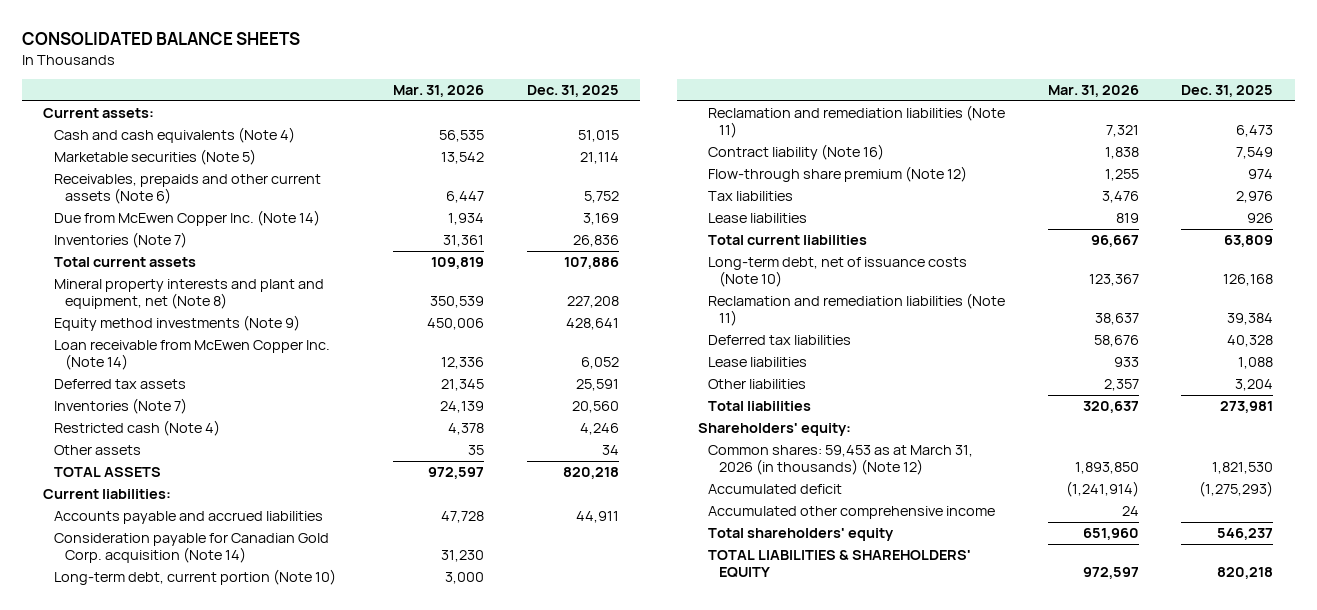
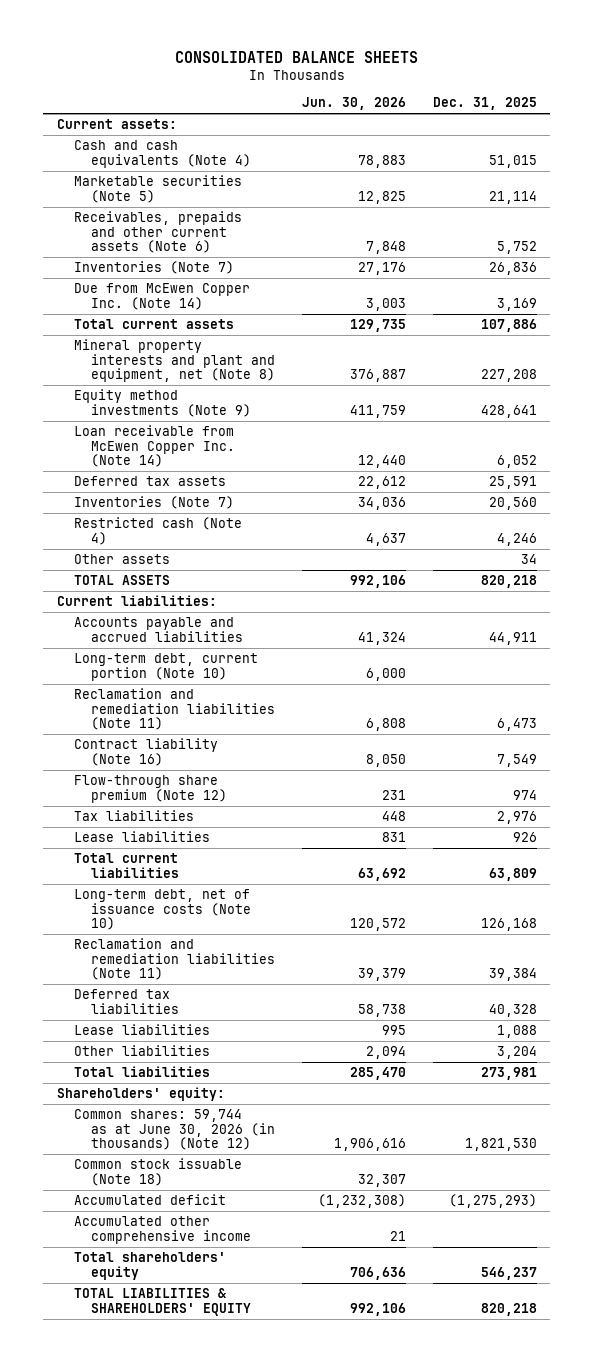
[393,85,485,98] Mar. 31, 2026 -> none
none -> [301,97,406,111] Jun. 30, 2026
[53,210,320,227] Due from McEwen Copper Inc. (Note 14) -> [73,283,250,310] Due from McEwen Copper Inc. (Note 14)
[53,533,329,564] Consideration payable for Canadian Gold Corp. acquisition (Note 14) -> none
[708,445,974,476] Common shares: 59,453 as at March 31, 2026 (in thousands) (Note 12) -> [73,1109,276,1151] Common shares: 59,744 as at June 30, 2026 (in thousands) (Note 12)
none -> [73,1158,242,1186] Common stock issuable (Note 18)

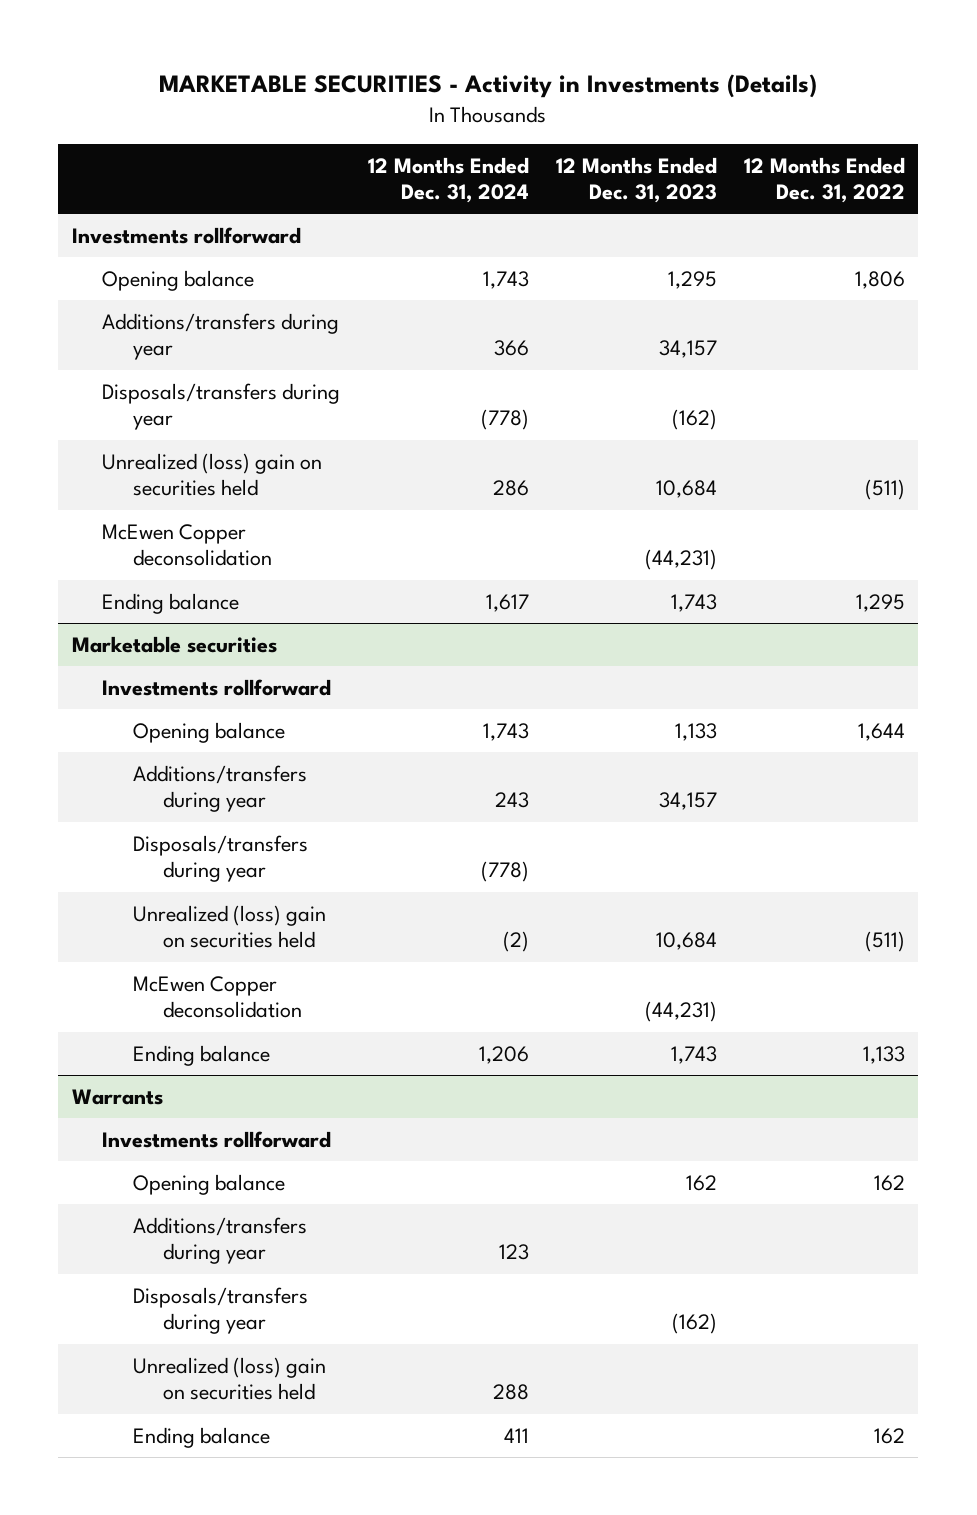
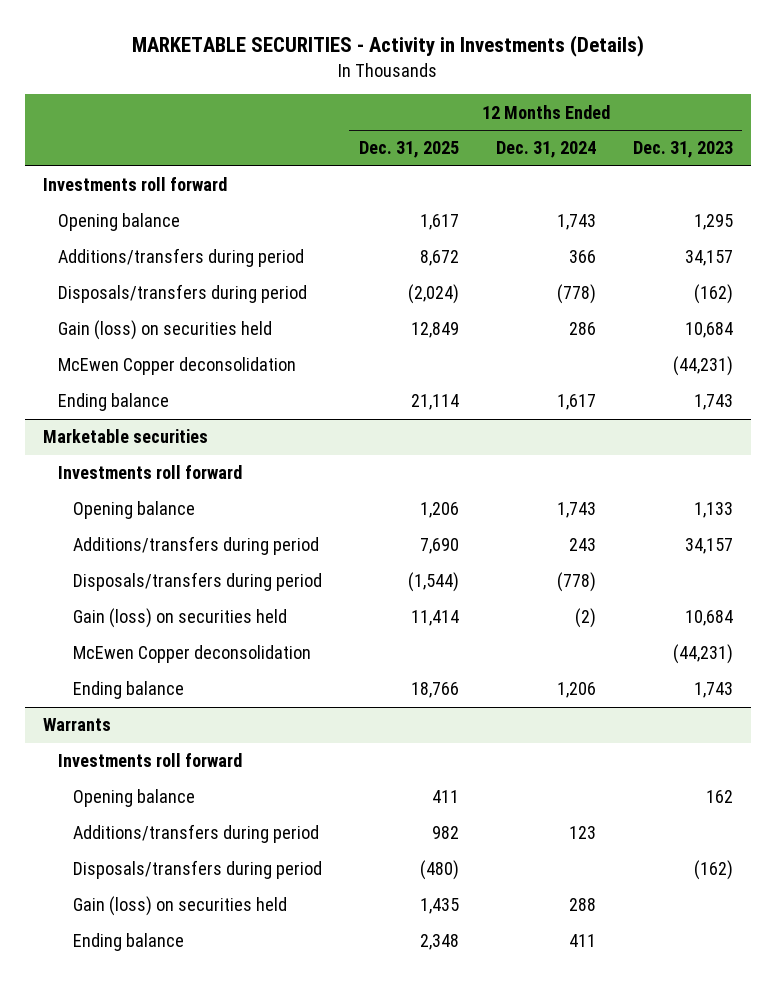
[743,156,905,203] 12 Months Ended Dec. 31, 2022 -> none
none -> [358,141,459,159] Dec. 31, 2025
[71,226,301,244] Investments rollforward -> [43,177,228,192] Investments roll forward
[102,312,340,361] Additions/transfers during year -> [57,248,304,268] Additions/transfers during period
[102,382,341,431] Disposals/transfers during year -> [57,284,307,304] Disposals/transfers during period
[102,452,323,497] Unrealized (loss) gain on securities held -> [57,320,272,341] Gain (loss) on securities held
[102,678,332,696] Investments rollforward -> [57,465,242,480] Investments roll forward
[132,764,307,813] Additions/transfers during year -> [72,536,319,556] Additions/transfers during period
[132,834,308,883] Disposals/transfers during year -> [72,572,322,592] Disposals/transfers during period
[132,904,326,949] Unrealized (loss) gain on securities held -> [72,608,287,629] Gain (loss) on securities held
[102,1130,332,1148] Investments rollforward -> [57,753,242,768] Investments roll forward
[132,1216,307,1265] Additions/transfers during year -> [72,824,319,844] Additions/transfers during period
[132,1286,308,1335] Disposals/transfers during year -> [72,860,322,880] Disposals/transfers during period
[132,1356,326,1401] Unrealized (loss) gain on securities held -> [72,896,287,917] Gain (loss) on securities held

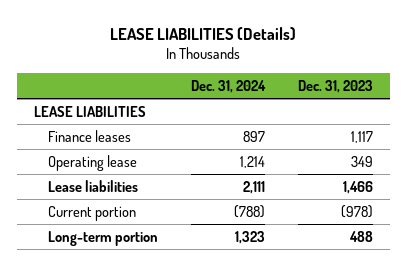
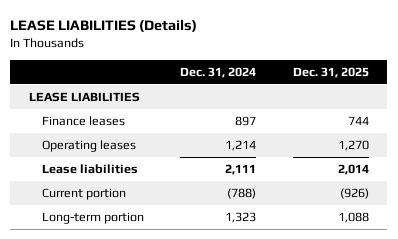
[298,80,374,94] Dec. 31, 2023 -> none
none -> [292,66,369,78] Dec. 31, 2025
[48,154,138,171] Operating lease -> [41,140,136,153] Operating leases

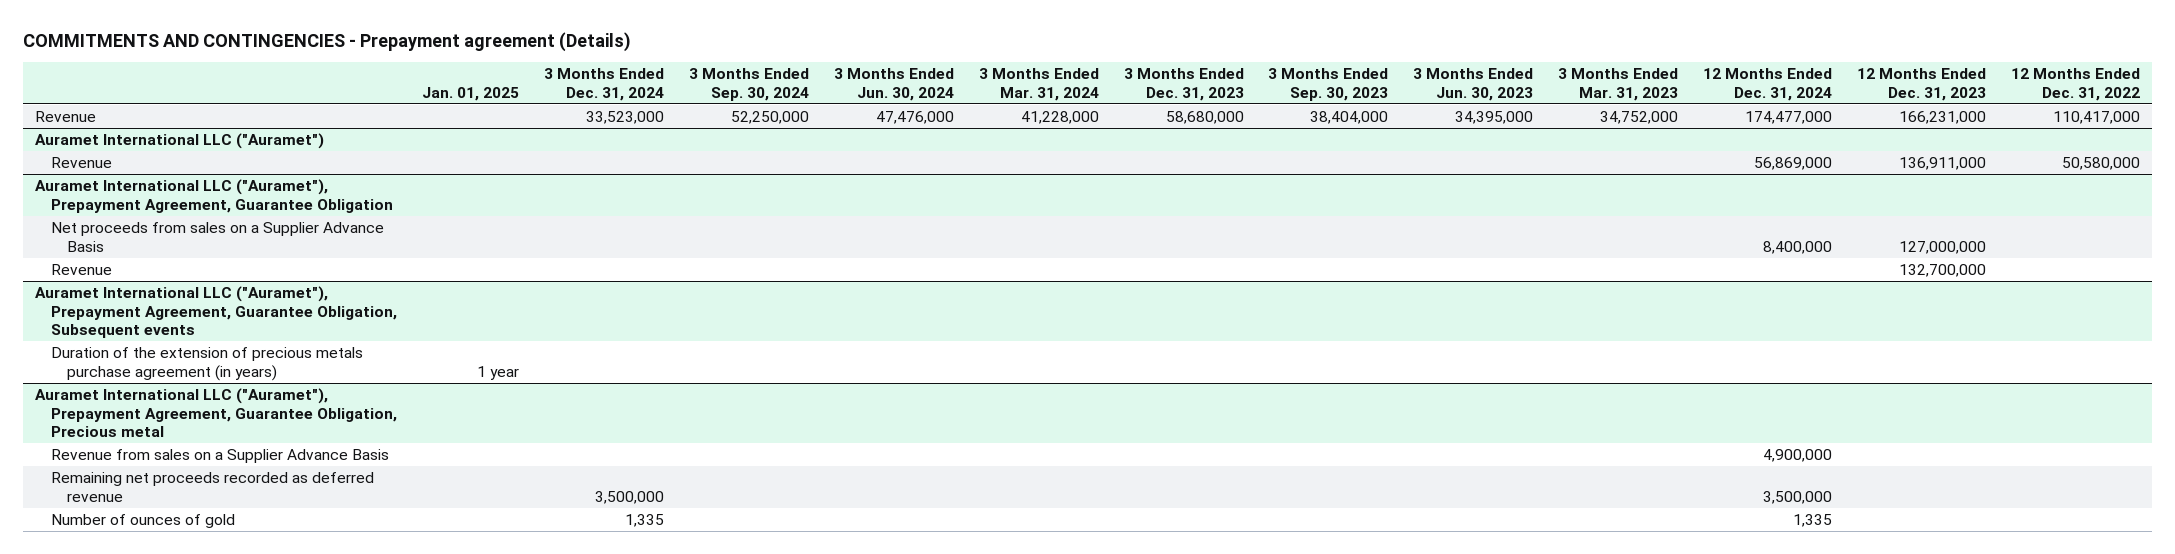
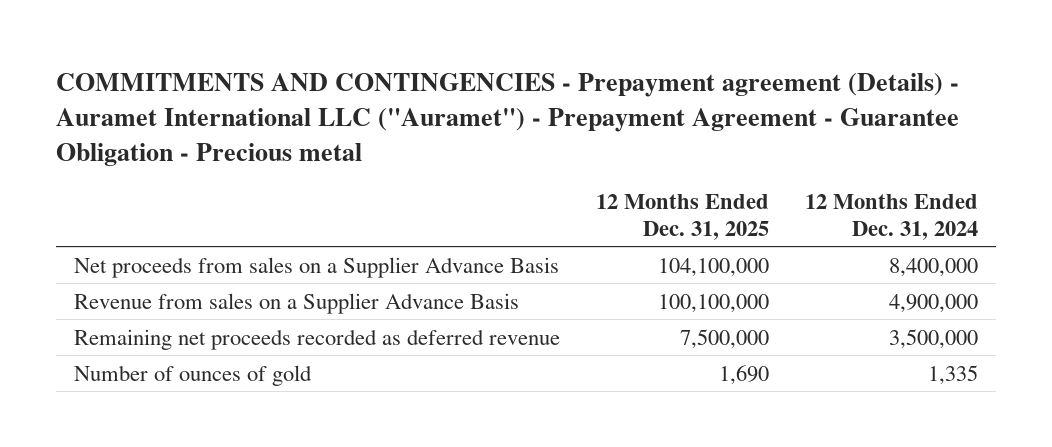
[22,31,631,52] COMMITMENTS AND CONTINGENCIES - Prepayment agreement (Details) -> [56,73,960,166] COMMITMENTS AND CONTINGENCIES - Prepayment agreement (Details) - Auramet International LLC ("Auramet") - Prepayment Agreement - Guarantee Obligation - Precious metal
[421,86,519,101] Jan. 01, 2025 -> none
[543,68,664,101] 3 Months Ended Dec. 31, 2024 -> none
[688,68,809,101] 3 Months Ended Sep. 30, 2024 -> none
[833,68,954,101] 3 Months Ended Jun. 30, 2024 -> none
[978,68,1099,101] 3 Months Ended Mar. 31, 2024 -> none
[1123,68,1244,101] 3 Months Ended Dec. 31, 2023 -> none
[1268,68,1389,101] 3 Months Ended Sep. 30, 2023 -> none
[1413,68,1534,101] 3 Months Ended Jun. 30, 2023 -> none
[1558,68,1679,101] 3 Months Ended Mar. 31, 2023 -> none
[1857,68,1987,101] 12 Months Ended Dec. 31, 2023 -> none
[2011,68,2141,101] 12 Months Ended Dec. 31, 2022 -> none
none -> [596,194,770,240] 12 Months Ended Dec. 31, 2025
[35,111,97,123] Revenue -> none
[35,133,325,150] Auramet International LLC ("Auramet") -> none
[51,157,113,169] Revenue -> none
[35,179,394,213] Auramet International LLC ("Auramet"), Prepayment Agreement, Guarantee Obligation -> none
[51,264,113,276] Revenue -> none
[35,286,398,338] Auramet International LLC ("Auramet"), Prepayment Agreement, Guarantee Obligation, Subsequent events -> none
[51,347,364,381] Duration of the extension of precious metals purchase agreement (in years) -> none
[35,388,398,437] Auramet International LLC ("Auramet"), Prepayment Agreement, Guarantee Obligation, Precious metal -> none

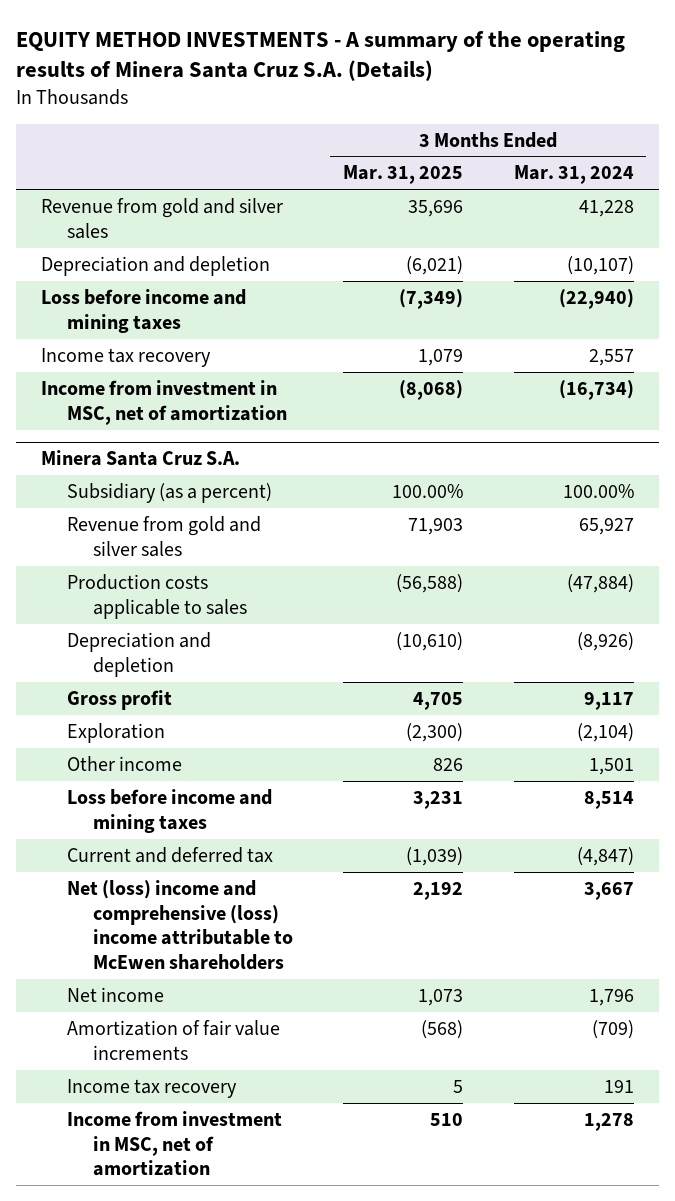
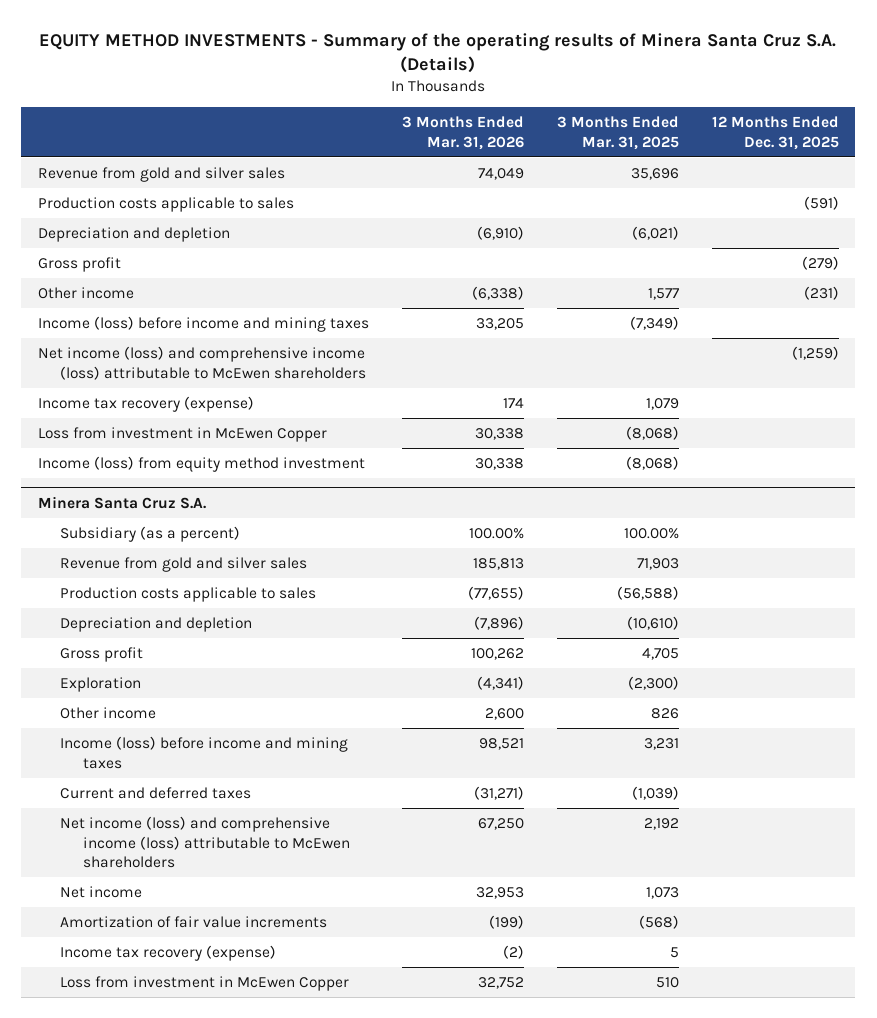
[15,30,625,82] EQUITY METHOD INVESTMENTS - A summary of the operating results of Minera Santa Cruz S.A. (Details) -> [39,32,837,74] EQUITY METHOD INVESTMENTS - Summary of the operating results of Minera Santa Cruz S.A. (Details)
[513,165,634,185] Mar. 31, 2024 -> none
none -> [401,115,524,150] 3 Months Ended Mar. 31, 2026
none -> [711,115,839,150] 12 Months Ended Dec. 31, 2025
none -> [37,196,294,212] Production costs applicable to sales
none -> [37,256,121,272] Gross profit
none -> [37,286,134,299] Other income
[41,288,247,333] Loss before income and mining taxes -> [37,315,369,332] Income (loss) before income and mining taxes
none -> [37,345,367,380] Net income (loss) and comprehensive income (loss) attributable to McEwen shareholders
[41,347,212,367] Income tax recovery -> [37,395,254,412] Income tax recovery (expense)
[41,379,287,425] Income from investment in MSC, net of amortization -> [37,426,327,442] Loss from investment in McEwen Copper
none -> [37,455,365,472] Income (loss) from equity method investment
[66,788,272,833] Loss before income and mining taxes -> [60,735,349,769] Income (loss) before income and mining taxes
[66,846,273,863] Current and deferred tax -> [60,786,252,799] Current and deferred taxes
[66,879,293,970] Net (loss) income and comprehensive (loss) income attributable to McEwen shareholders -> [60,815,350,869] Net income (loss) and comprehensive income (loss) attributable to McEwen shareholders
[66,1078,237,1098] Income tax recovery -> [60,944,277,961] Income tax recovery (expense)
[66,1110,282,1177] Income from investment in MSC, net of amortization -> [60,975,350,991] Loss from investment in McEwen Copper

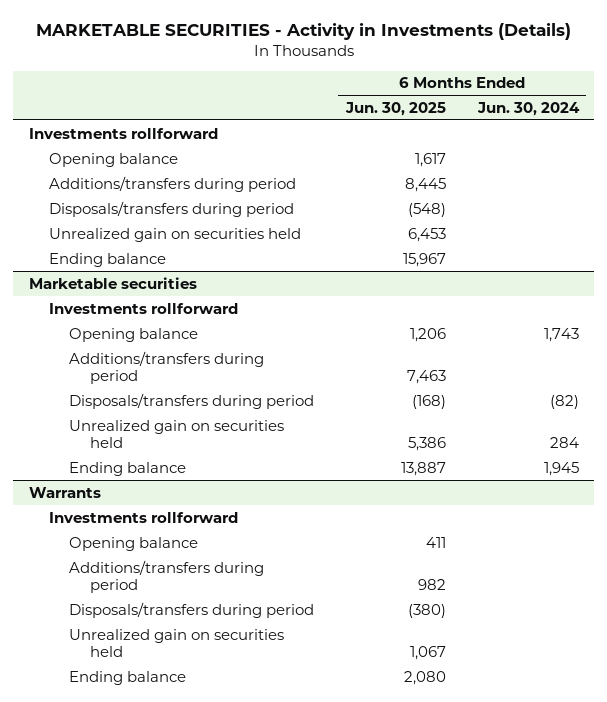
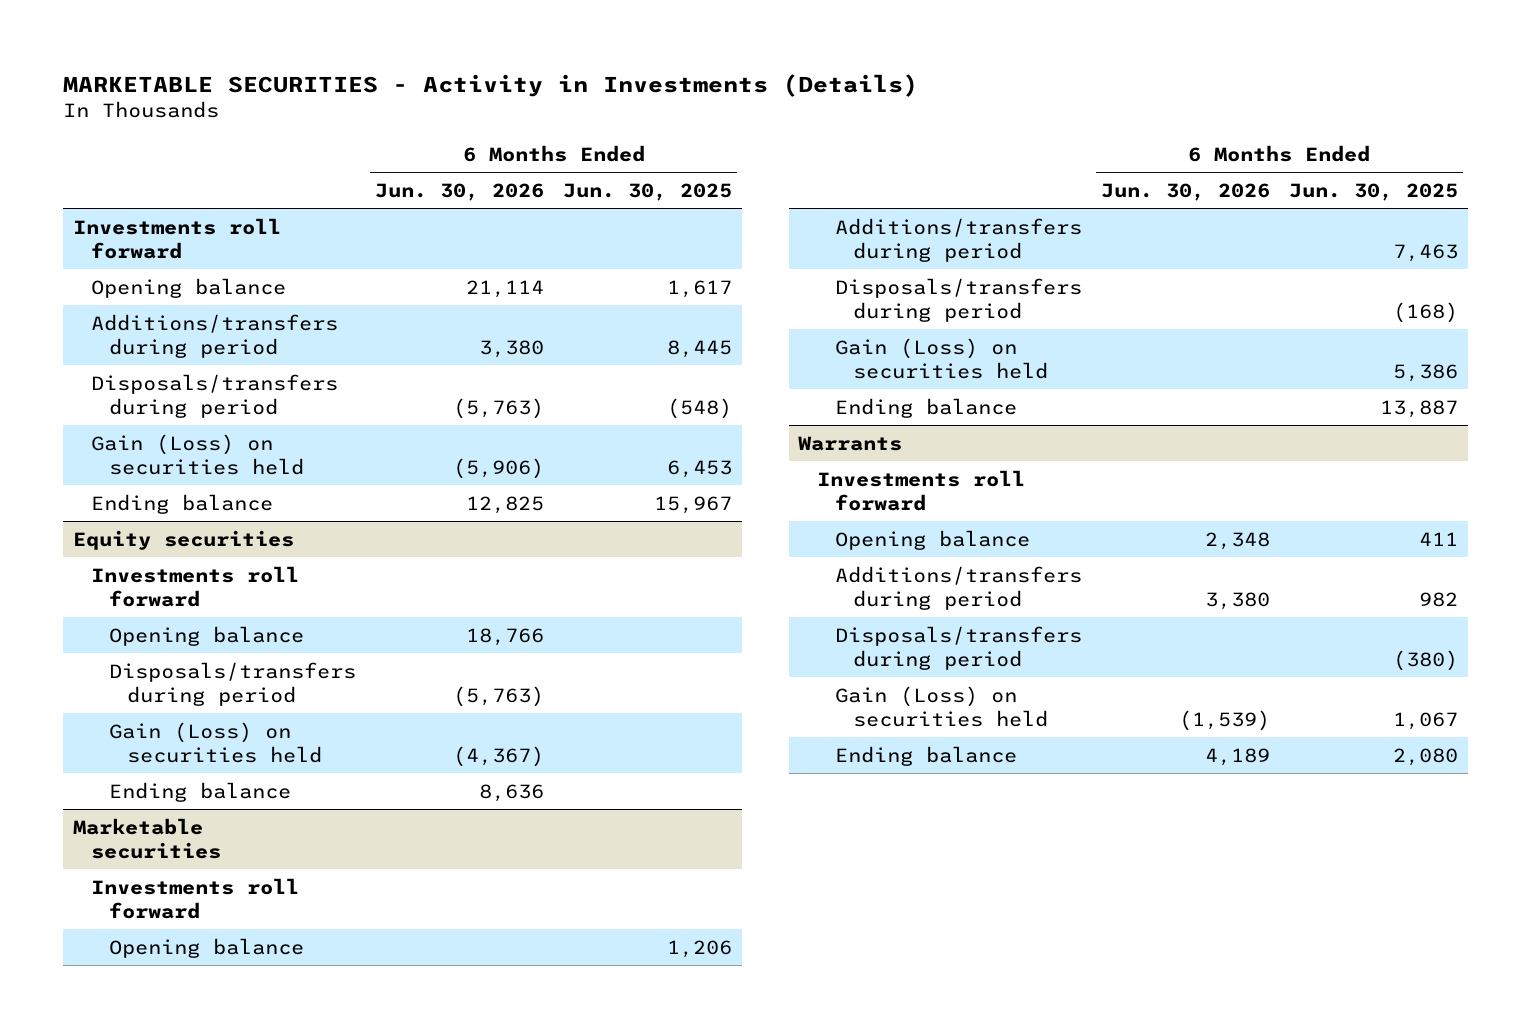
[476,101,580,116] Jun. 30, 2024 -> none
none -> [375,182,545,201] Jun. 30, 2026
[28,127,218,139] Investments rollforward -> [72,217,281,259] Investments roll forward
[49,227,302,242] Unrealized gain on securities held -> [90,433,305,475] Gain (Loss) on securities held
none -> [72,529,294,550] Equity securities
none -> [90,565,299,607] Investments roll forward
none -> [109,625,305,646] Opening balance
none -> [109,661,357,706] Disposals/transfers during period
none -> [109,721,323,763] Gain (Loss) on securities held
none -> [109,781,292,802] Ending balance
[49,302,239,314] Investments rollforward -> [90,877,299,919] Investments roll forward
[69,419,285,448] Unrealized gain on securities held -> [834,337,1049,379] Gain (Loss) on securities held
[49,511,239,523] Investments rollforward -> [816,469,1025,511] Investments roll forward
[69,628,285,657] Unrealized gain on securities held -> [834,685,1049,727] Gain (Loss) on securities held

